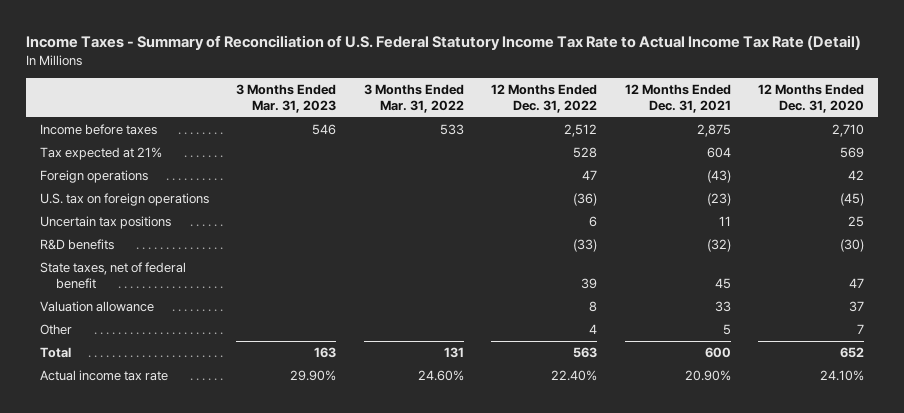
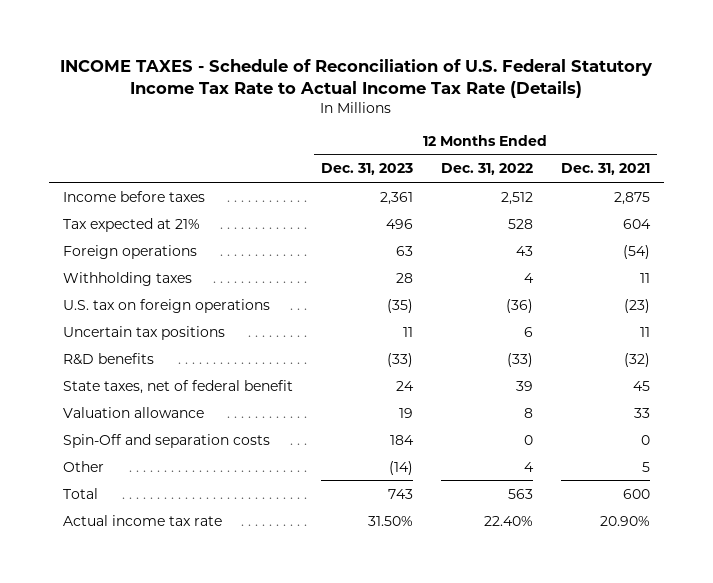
[26,34,862,50] Income Taxes - Summary of Reconciliation of U.S. Federal Statutory Income Tax Rate to Actual Income Tax Rate (Detail) -> [60,58,653,98] INCOME TAXES - Schedule of Reconciliation of U.S. Federal Statutory Income Tax Rate to Actual Income Tax Rate (Details)
[236,84,337,113] 3 Months Ended Mar. 31, 2023 -> none
[363,84,464,113] 3 Months Ended Mar. 31, 2022 -> none
[758,84,865,113] 12 Months Ended Dec. 31, 2020 -> none
none -> [321,163,414,176] Dec. 31, 2023
[582,170,598,181] 47 -> [515,245,533,256] 43
[706,170,731,184] (43) -> [622,244,650,259] (54)
none -> [63,271,193,286] Withholding taxes
none -> [63,433,271,448] Spin-Off and separation costs

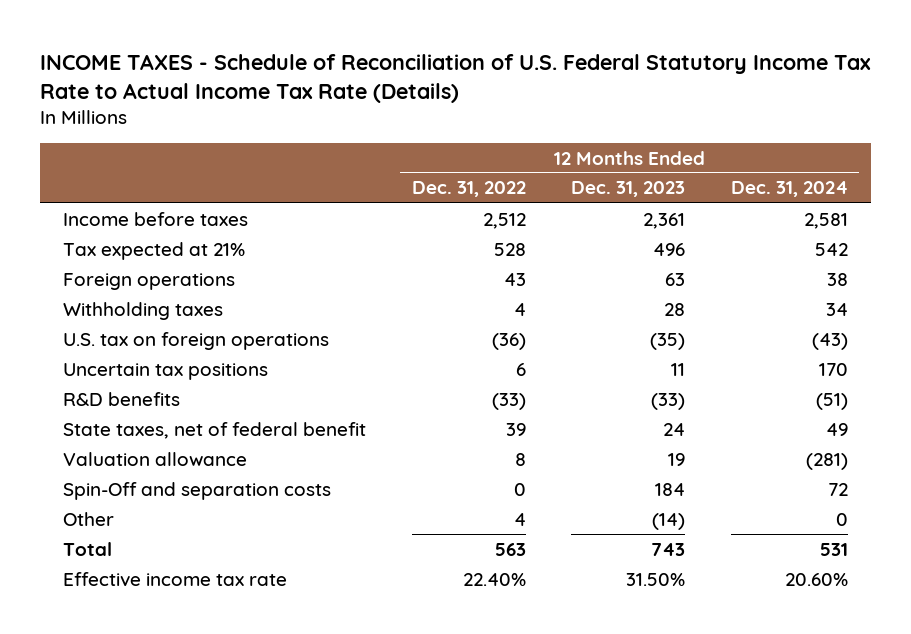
[560,163,650,176] Dec. 31, 2021 -> none
none -> [730,181,848,198] Dec. 31, 2024
[63,514,223,526] Actual income tax rate -> [63,571,288,587] Effective income tax rate

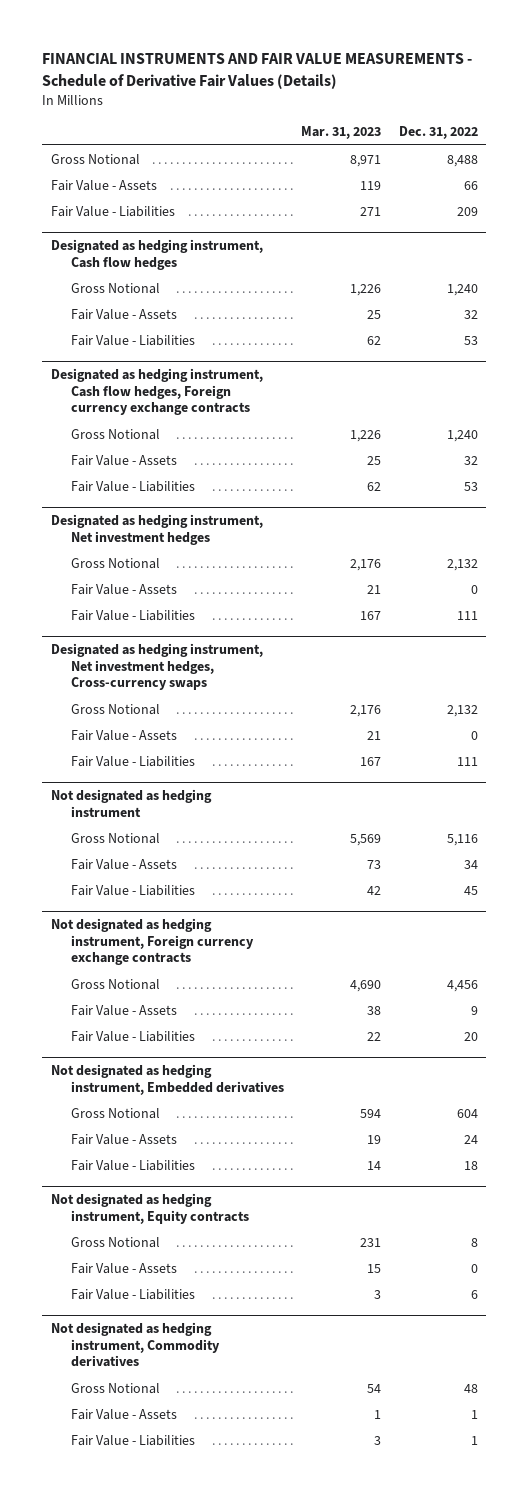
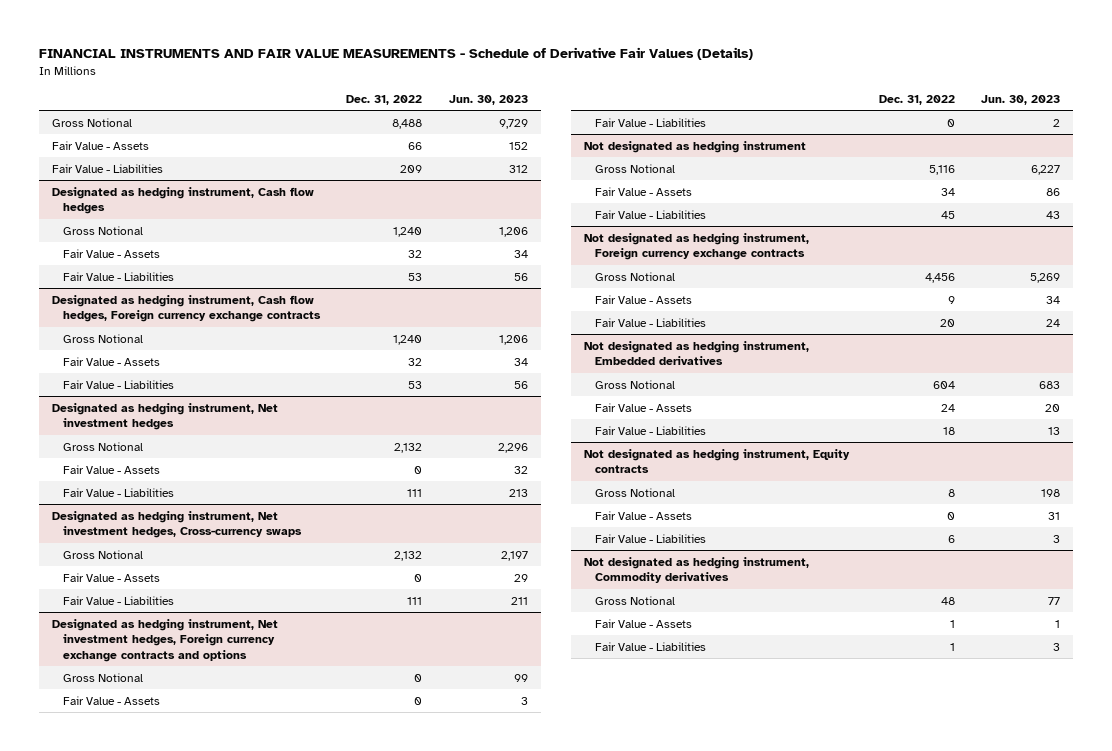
[301,126,382,140] Mar. 31, 2023 -> none
none -> [448,94,528,105] Jun. 30, 2023
none -> [52,618,279,662] Designated as hedging instrument, Net investment hedges, Foreign currency exchange contracts and options
none -> [63,672,144,682] Gross Notional
none -> [63,695,161,705] Fair Value - Assets
none -> [595,117,707,127] Fair Value - Liabilities

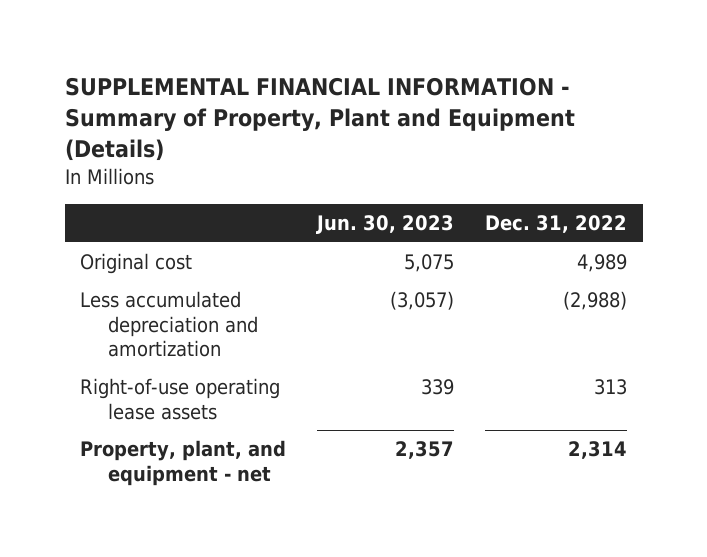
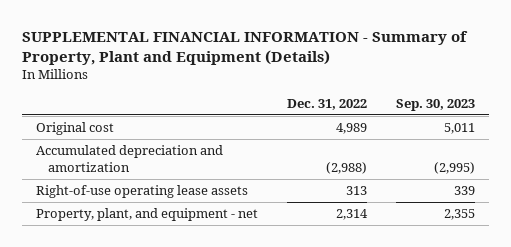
[316,214,455,234] Jun. 30, 2023 -> none
none -> [396,98,476,111] Sep. 30, 2023
[80,291,258,358] Less accumulated depreciation and amortization -> [36,145,224,172] Accumulated depreciation and amortization

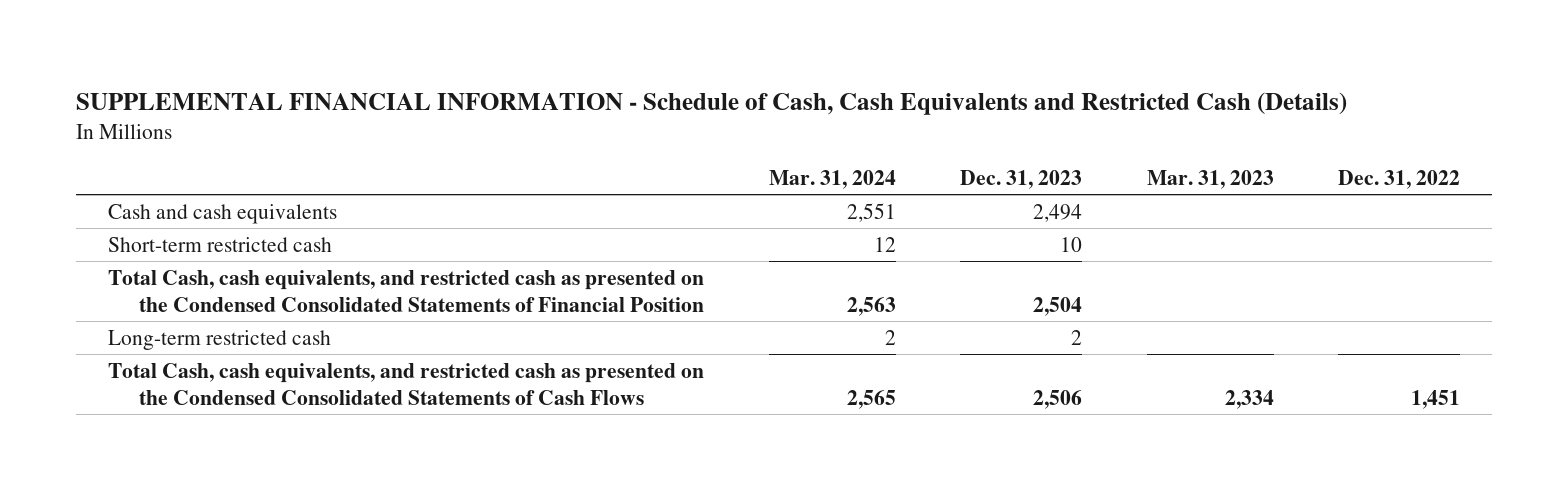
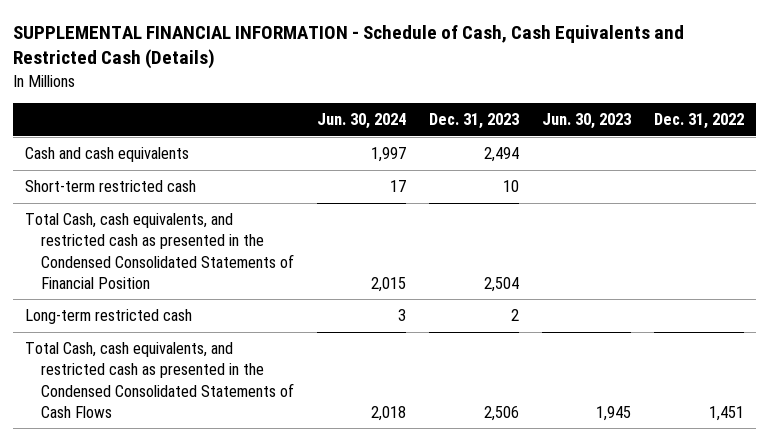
[768,169,896,189] Mar. 31, 2024 -> none
[1146,169,1274,189] Mar. 31, 2023 -> none
none -> [316,113,406,130] Jun. 30, 2024
none -> [542,113,632,130] Jun. 30, 2023
[108,269,705,312] Total Cash, cash equivalents, and restricted cash as presented on the Condensed Consolidated Statements of Financial Position -> [24,213,294,289] Total Cash, cash equivalents, and restricted cash as presented in the Condensed Consolidated Statements of Financial Position
[108,362,705,405] Total Cash, cash equivalents, and restricted cash as presented on the Condensed Consolidated Statements of Cash Flows -> [24,342,294,418] Total Cash, cash equivalents, and restricted cash as presented in the Condensed Consolidated Statements of Cash Flows

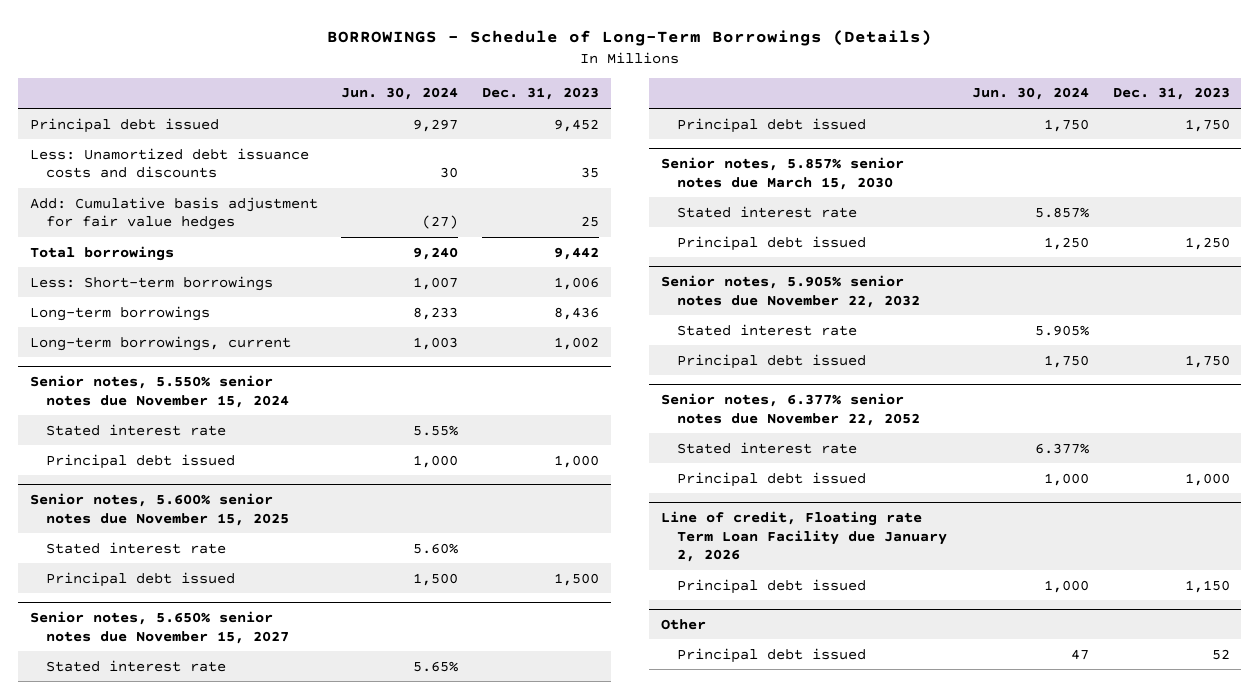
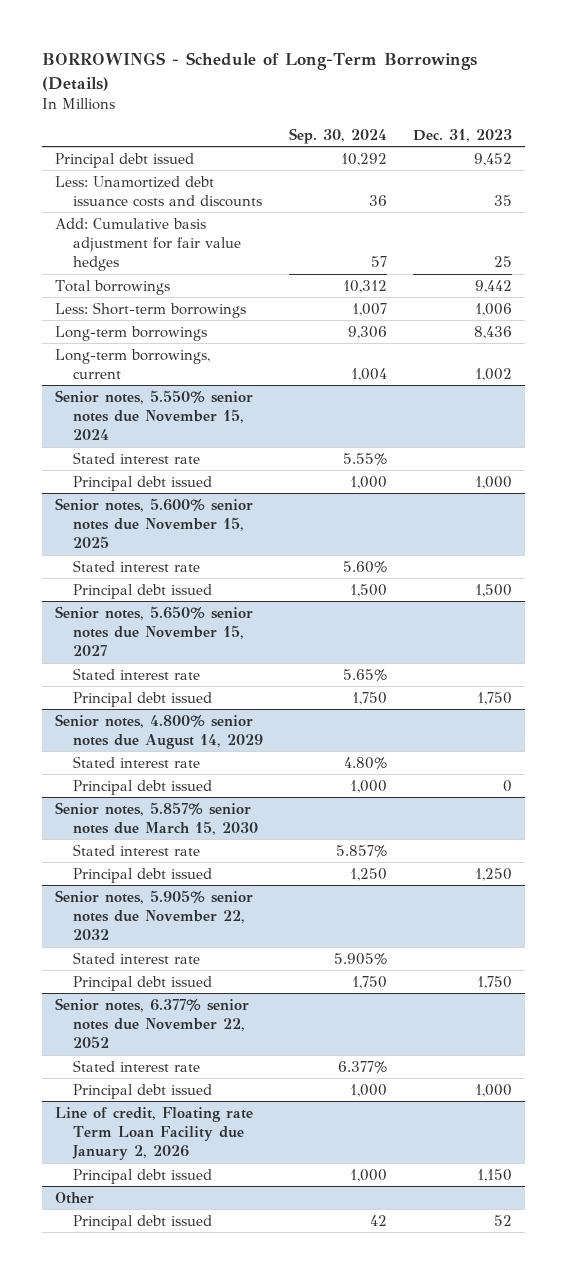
[341,87,459,101] Jun. 30, 2024 -> none
none -> [288,128,387,145] Sep. 30, 2024
none -> [55,713,263,749] Senior notes, 4.800% senior notes due August 14, 2029
none -> [72,755,200,768] Stated interest rate
none -> [72,779,212,795] Principal debt issued

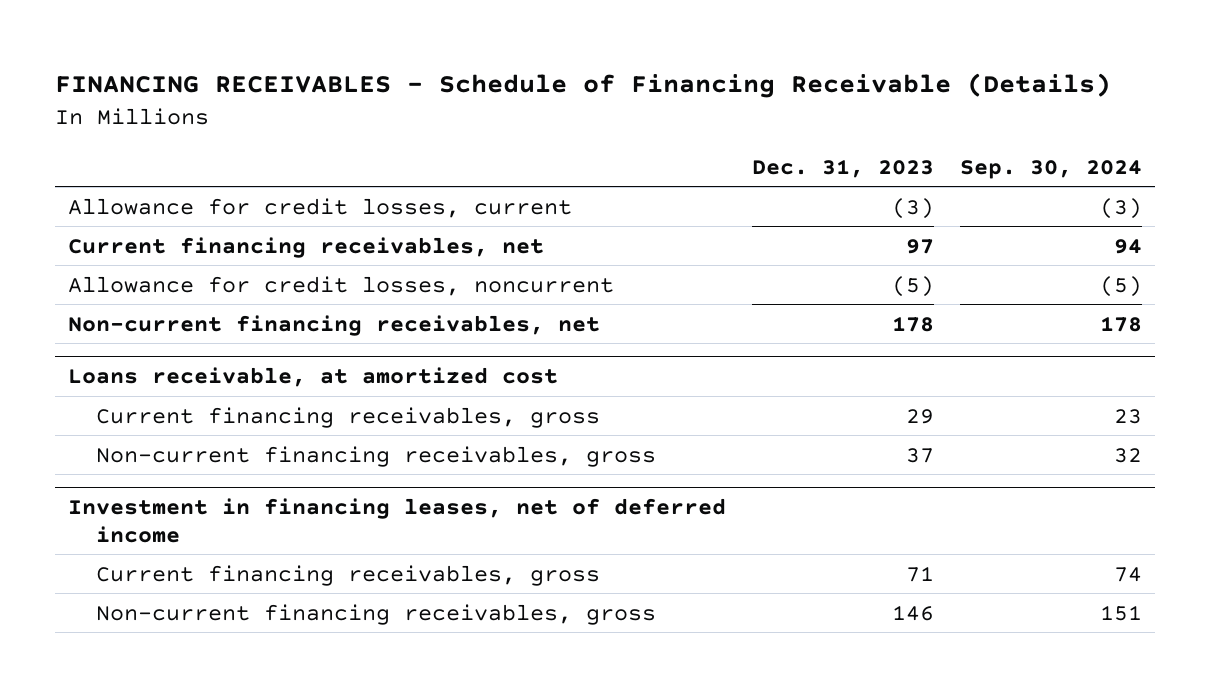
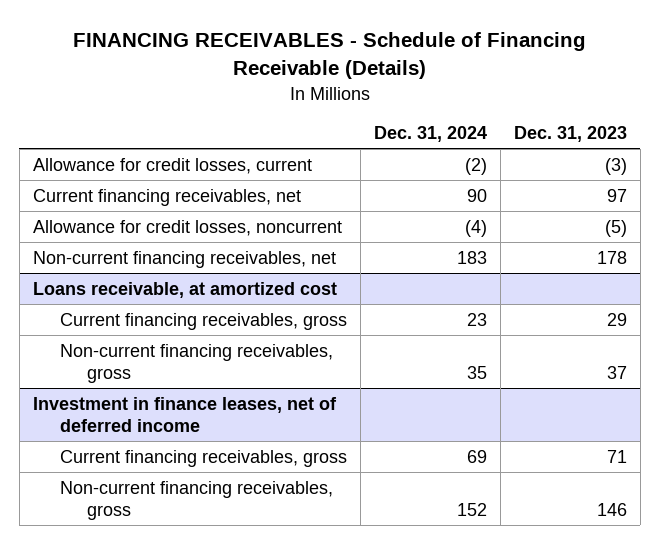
[960,159,1143,179] Sep. 30, 2024 -> none
none -> [373,126,487,143] Dec. 31, 2024
[68,498,727,543] Investment in financing leases, net of deferred income -> [32,396,337,432] Investment in finance leases, net of deferred income

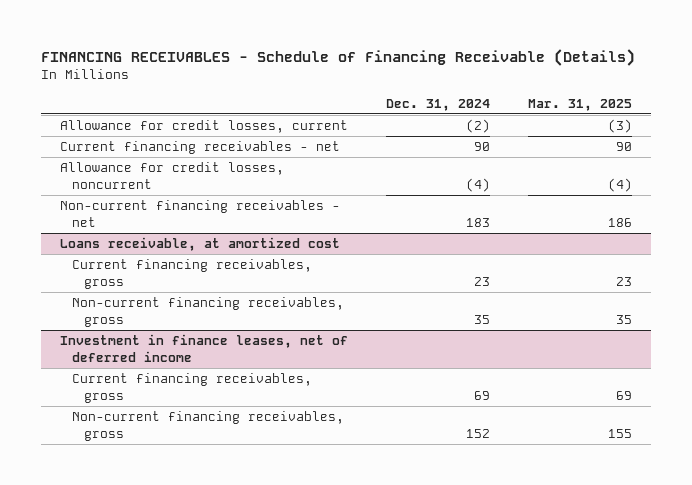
[513,126,627,143] Dec. 31, 2023 -> none
none -> [528,98,633,111] Mar. 31, 2025
[32,188,301,206] Current financing receivables, net -> [60,141,341,155] Current financing receivables - net
[32,250,336,268] Non-current financing receivables, net -> [60,200,341,227] Non-current financing receivables - net

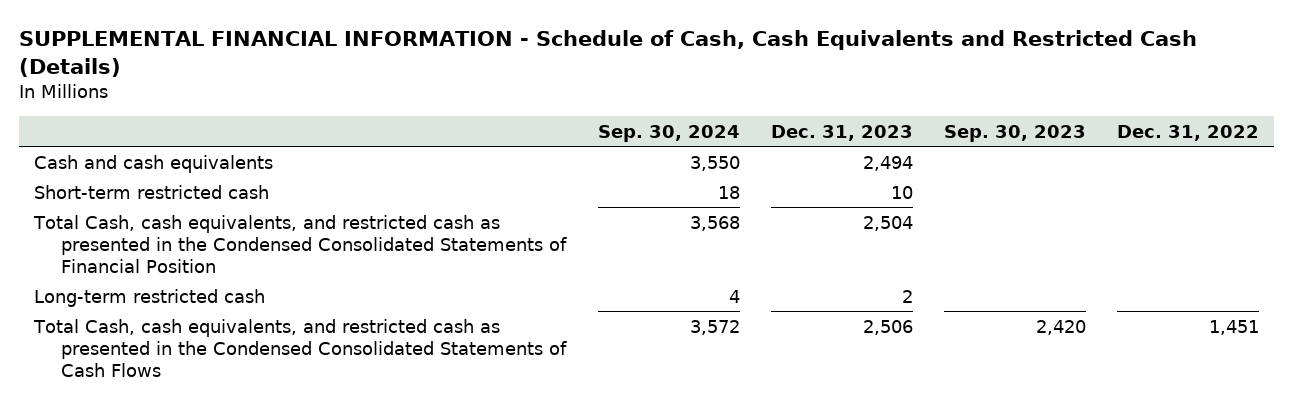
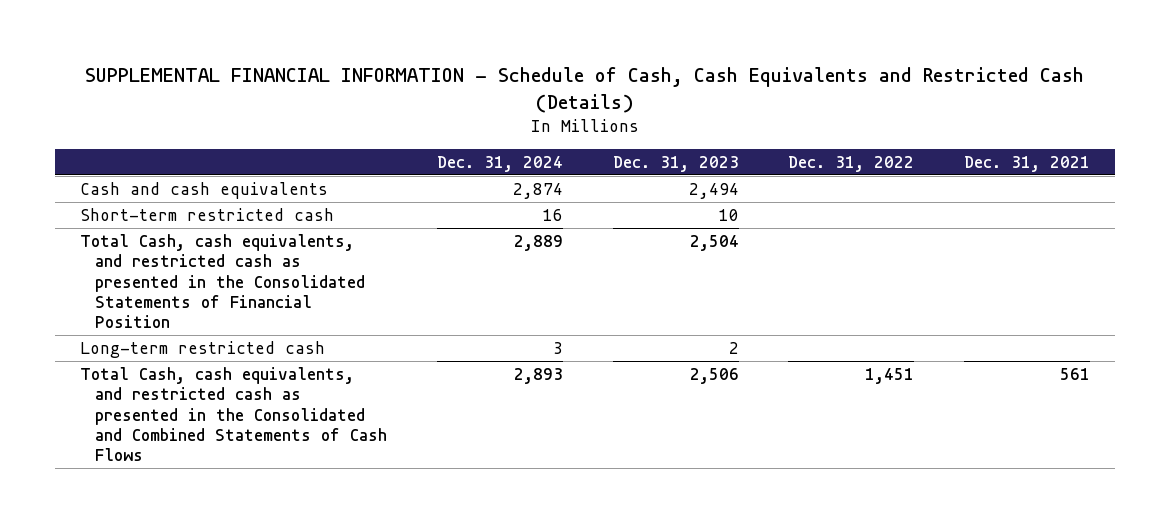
[597,124,740,142] Sep. 30, 2024 -> none
[943,124,1086,142] Sep. 30, 2023 -> none
none -> [436,155,563,172] Dec. 31, 2024
none -> [964,155,1091,172] Dec. 31, 2021
[33,214,568,273] Total Cash, cash equivalents, and restricted cash as presented in the Condensed Consolidated Statements of Financial Position -> [80,233,366,329] Total Cash, cash equivalents, and restricted cash as presented in the Consolidated Statements of Financial Position
[33,318,568,377] Total Cash, cash equivalents, and restricted cash as presented in the Condensed Consolidated Statements of Cash Flows -> [80,366,388,462] Total Cash, cash equivalents, and restricted cash as presented in the Consolidated and Combined Statements of Cash Flows

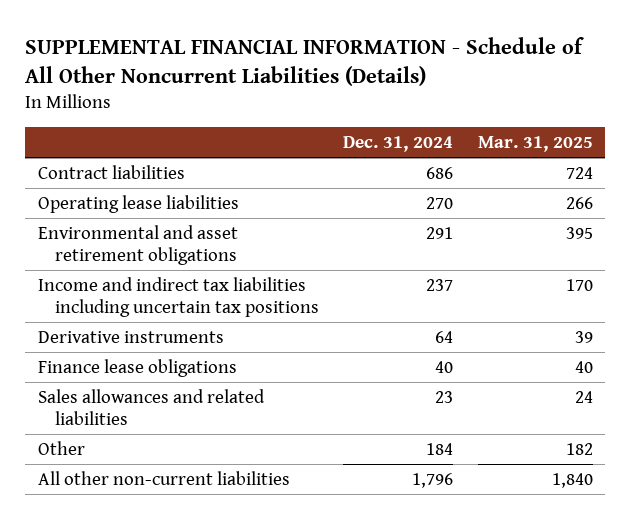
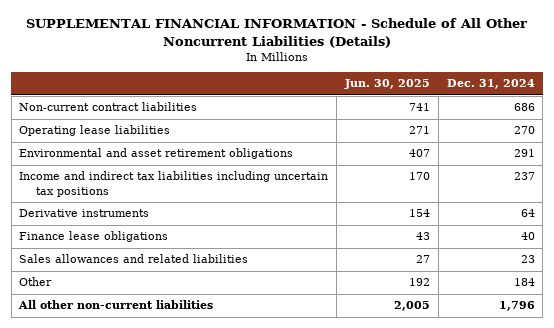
[477,135,593,152] Mar. 31, 2025 -> none
none -> [343,79,430,90] Jun. 30, 2025
[37,164,185,179] Contract liabilities -> [19,102,198,112] Non-current contract liabilities

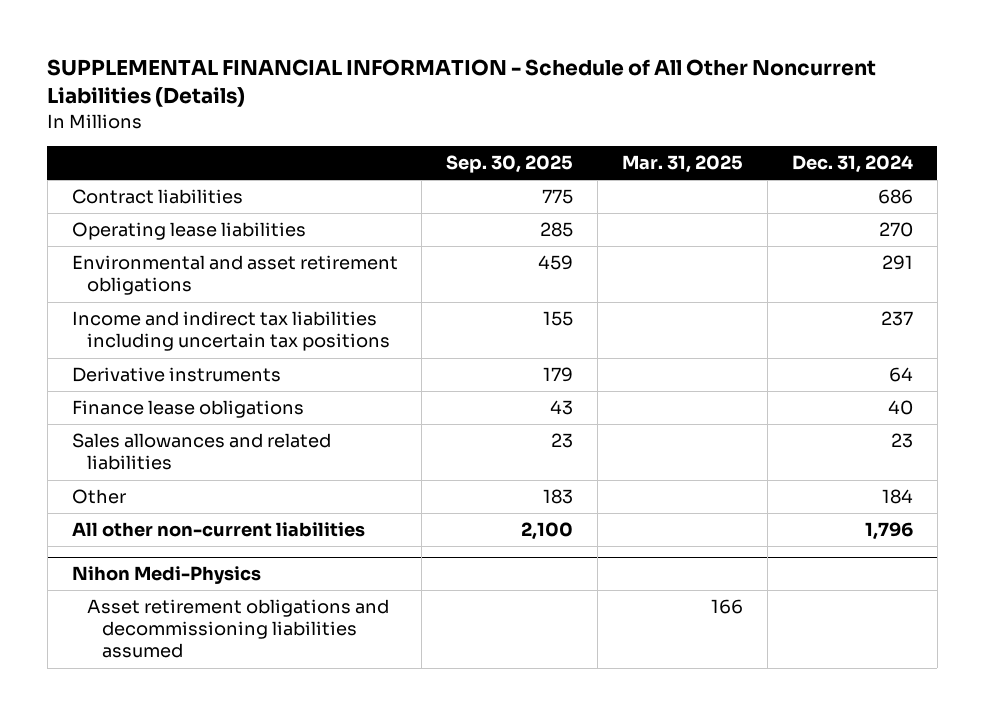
[343,79,430,90] Jun. 30, 2025 -> none
none -> [446,154,574,173] Sep. 30, 2025
none -> [621,154,743,173] Mar. 31, 2025
[19,102,198,112] Non-current contract liabilities -> [71,189,243,205] Contract liabilities
none -> [71,566,261,585] Nihon Medi-Physics
none -> [86,599,389,659] Asset retirement obligations and decommissioning liabilities assumed

